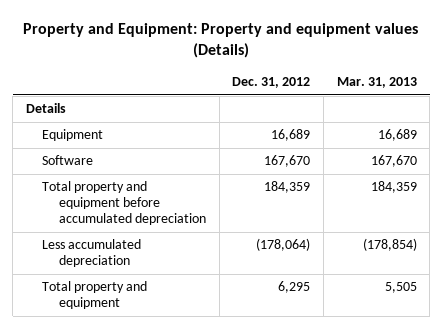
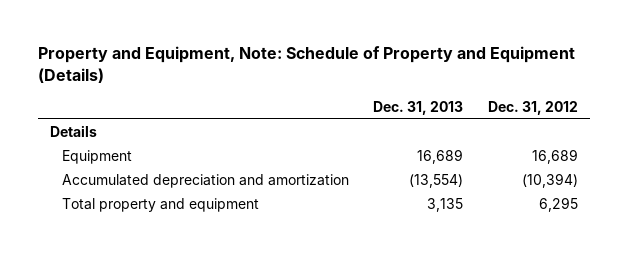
[23,22,419,59] Property and Equipment: Property and equipment values (Details) -> [37,46,575,83] Property and Equipment, Note: Schedule of Property and Equipment (Details)
[336,77,417,89] Mar. 31, 2013 -> none
none -> [373,100,464,115] Dec. 31, 2013
[42,155,94,166] Software -> none
[42,181,206,226] Total property and equipment before accumulated depreciation -> none
[42,239,142,268] Less accumulated depreciation -> [61,173,349,188] Accumulated depreciation and amortization
[256,238,311,252] (178,064) -> [522,172,579,188] (10,394)

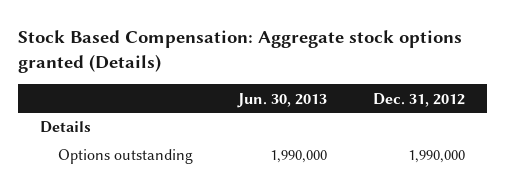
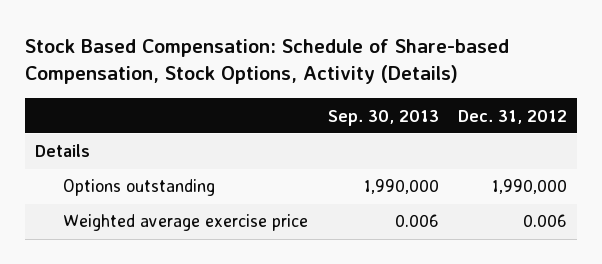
[17,29,462,73] Stock Based Compensation: Aggregate stock options granted (Details) -> [25,38,510,85] Stock Based Compensation: Schedule of Share-based Compensation, Stock Options, Activity (Details)
[237,92,328,108] Jun. 30, 2013 -> none
none -> [327,109,439,126] Sep. 30, 2013
none -> [63,214,309,232] Weighted average exercise price

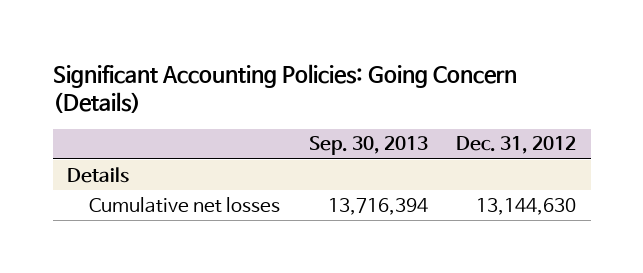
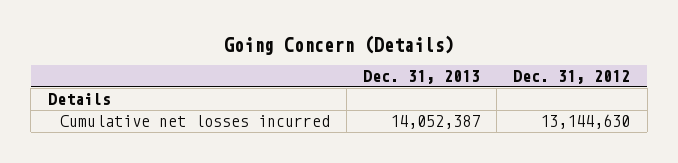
[52,63,517,114] Significant Accounting Policies: Going Concern (Details) -> [224,34,455,55] Going Concern (Details)
[308,136,428,156] Sep. 30, 2013 -> none
none -> [363,70,481,85] Dec. 31, 2013
[89,196,281,213] Cumulative net losses -> [59,114,330,127] Cumulative net losses incurred

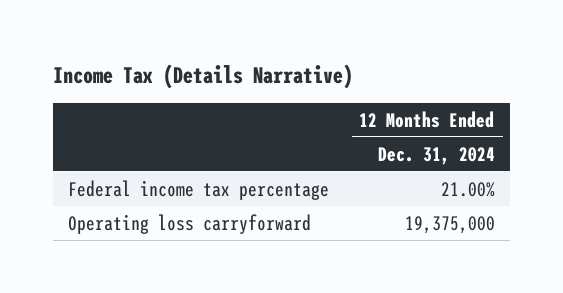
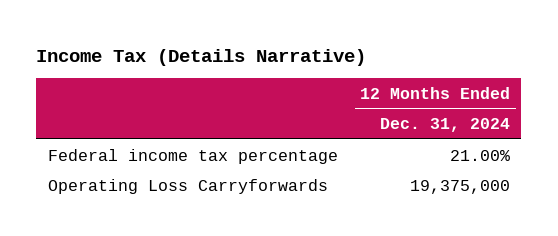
[68,213,312,234] Operating loss carryforward -> [47,178,328,194] Operating Loss Carryforwards

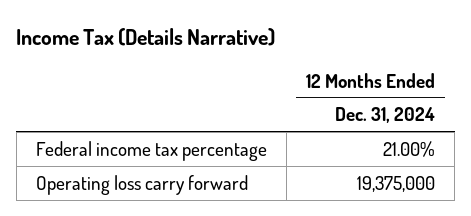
[47,178,328,194] Operating Loss Carryforwards -> [35,174,248,195] Operating loss carry forward

